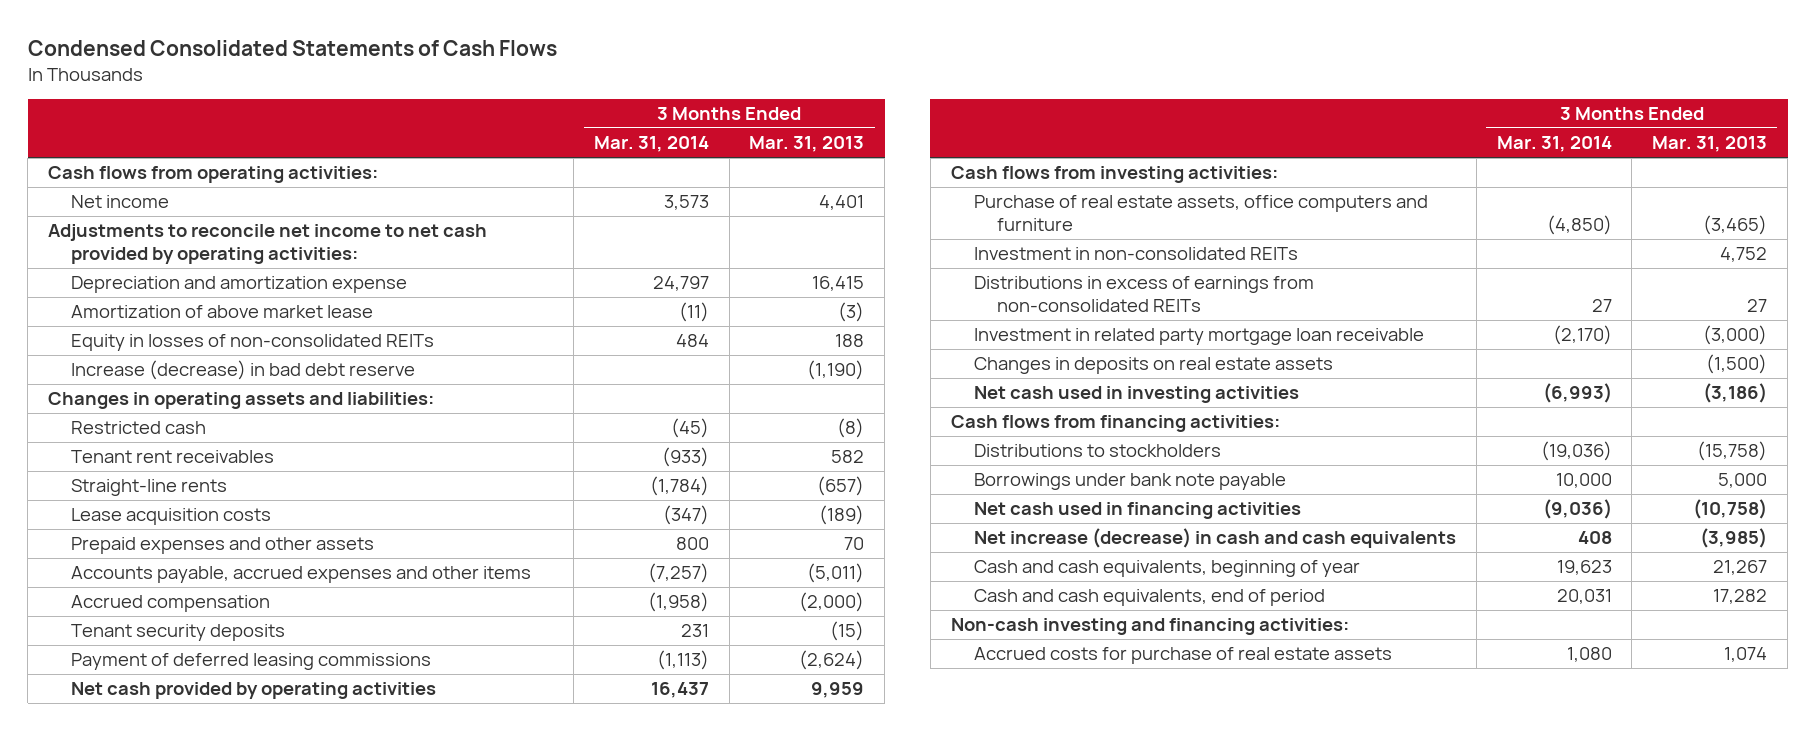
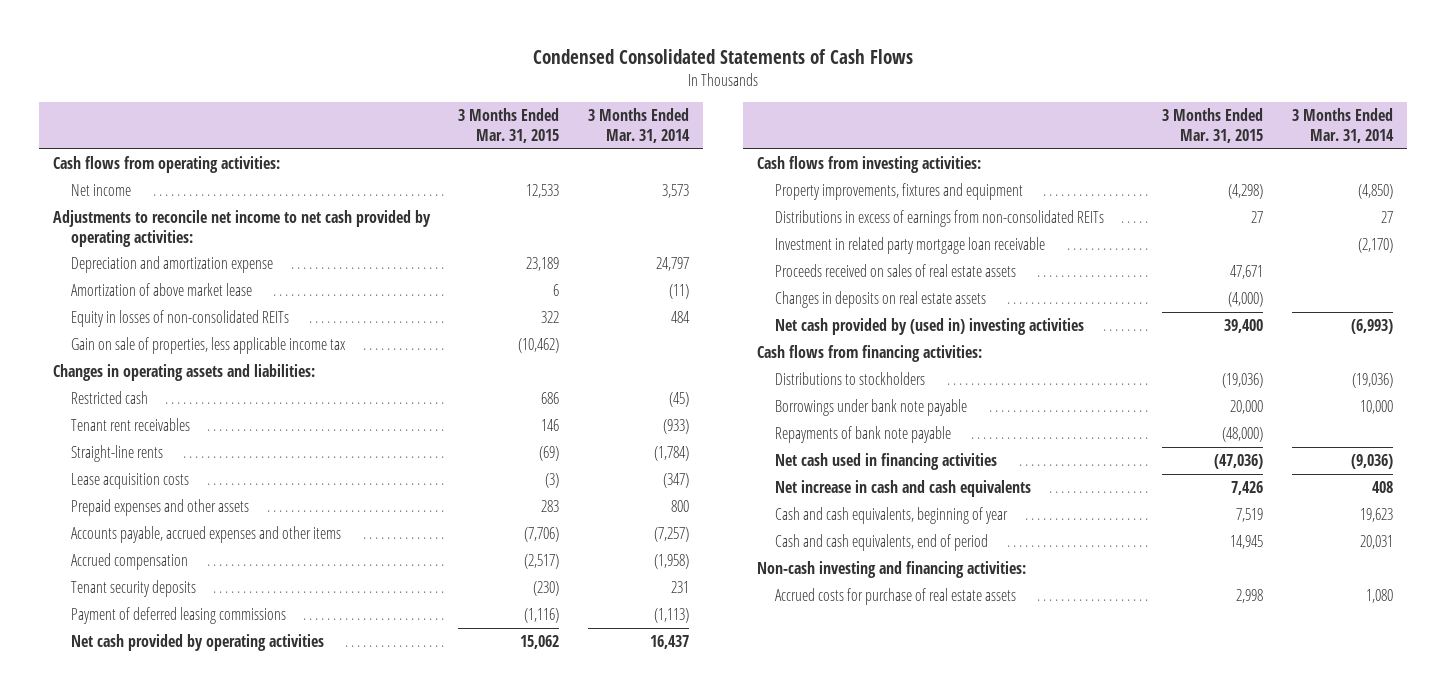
[749,136,865,153] Mar. 31, 2013 -> none
none -> [458,108,560,144] 3 Months Ended Mar. 31, 2015
[71,360,416,381] Increase (decrease) in bad debt reserve -> none
none -> [70,337,346,355] Gain on sale of properties, less applicable income tax
[974,247,1299,261] Investment in non-consolidated REITs -> none
[974,195,1429,231] Purchase of real estate assets, office computers and furniture -> [774,183,1023,201] Property improvements, fixtures and equipment
none -> [774,264,1016,278] Proceeds received on sales of real estate assets
[974,386,1300,404] Net cash used in investing activities -> [774,318,1084,336] Net cash provided by (used in) investing activities
none -> [774,426,951,444] Repayments of bank note payable
[974,528,1457,549] Net increase (decrease) in cash and cash equivalents -> [774,480,1031,498] Net increase in cash and cash equivalents

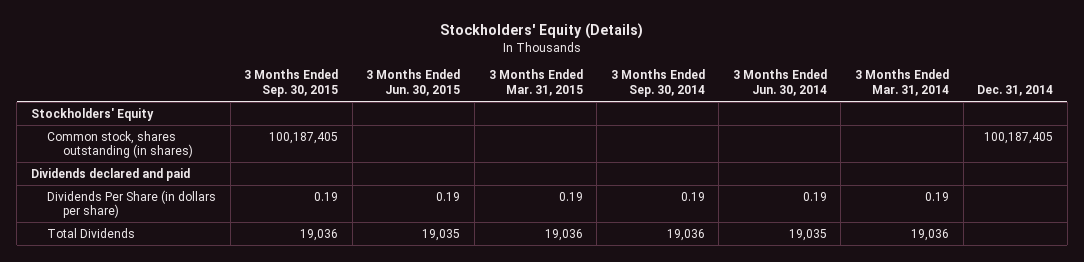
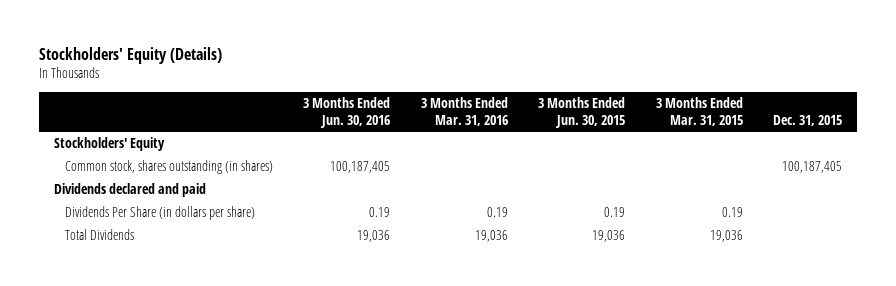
[244,69,339,98] 3 Months Ended Sep. 30, 2015 -> none
[610,69,705,98] 3 Months Ended Sep. 30, 2014 -> none
[732,69,827,97] 3 Months Ended Jun. 30, 2014 -> none
[854,69,949,97] 3 Months Ended Mar. 31, 2014 -> none
[977,85,1054,97] Dec. 31, 2014 -> none
none -> [303,97,391,128] 3 Months Ended Jun. 30, 2016
none -> [420,97,508,126] 3 Months Ended Mar. 31, 2016
none -> [772,114,842,126] Dec. 31, 2015
[422,228,461,241] 19,035 -> [592,230,626,243] 19,036

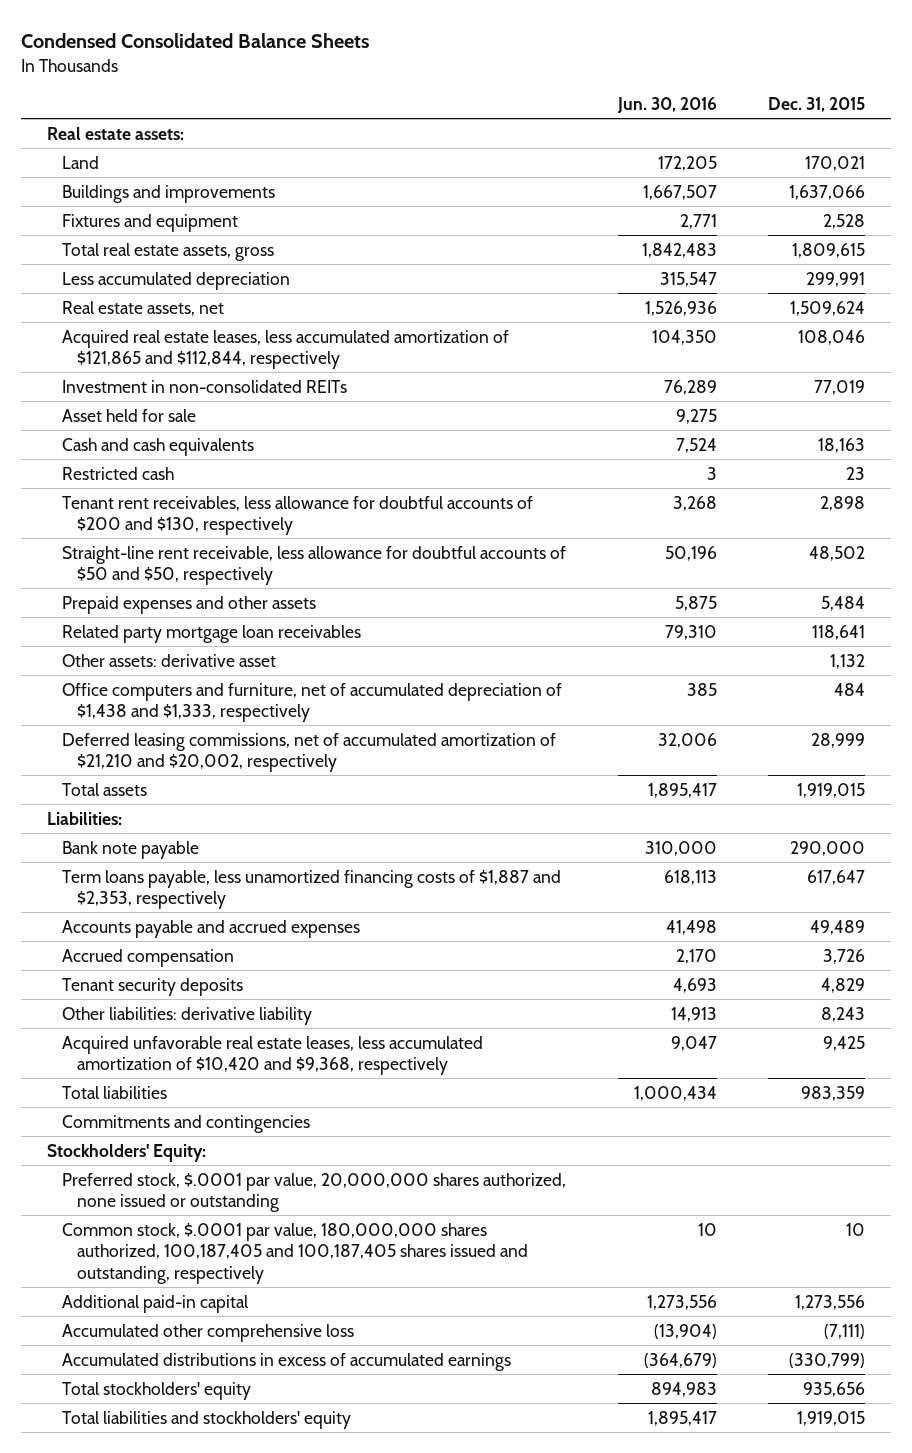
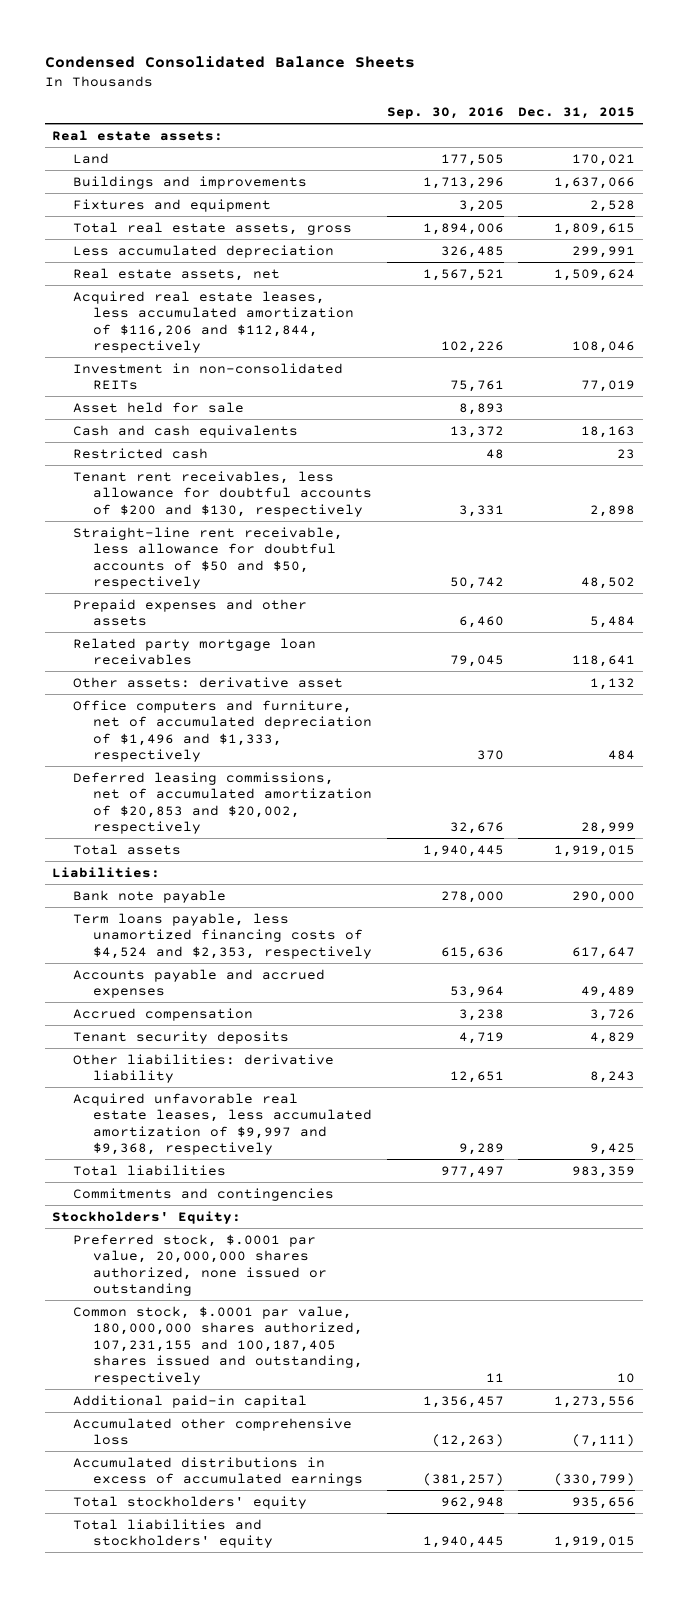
[616,97,717,114] Jun. 30, 2016 -> none
none -> [386,107,504,120] Sep. 30, 2016
[62,329,510,370] Acquired real estate leases, less accumulated amortization of $121,865 and $112,844, respectively -> [72,290,355,354] Acquired real estate leases, less accumulated amortization of $116,206 and $112,844, respectively
[62,682,563,723] Office computers and furniture, net of accumulated depreciation of $1,438 and $1,333, respectively -> [72,699,373,763] Office computers and furniture, net of accumulated depreciation of $1,496 and $1,333, respectively
[62,732,557,773] Deferred leasing commissions, net of accumulated amortization of $21,210 and $20,002, respectively -> [72,771,373,835] Deferred leasing commissions, net of accumulated amortization of $20,853 and $20,002, respectively
[62,869,562,910] Term loans payable, less unamortized financing costs of $1,887 and $2,353, respectively -> [72,912,373,959] Term loans payable, less unamortized financing costs of $4,524 and $2,353, respectively
[62,1035,484,1076] Acquired unfavorable real estate leases, less accumulated amortization of $10,420 and $9,368, respectively -> [72,1092,373,1156] Acquired unfavorable real estate leases, less accumulated amortization of $9,997 and $9,368, respectively
[62,1222,529,1284] Common stock, $.0001 par value, 180,000,000 shares authorized, 100,187,405 and 100,187,405 shares issued and outstanding, respectively -> [72,1305,364,1385] Common stock, $.0001 par value, 180,000,000 shares authorized, 107,231,155 and 100,187,405 shares issued and outstanding, respectively

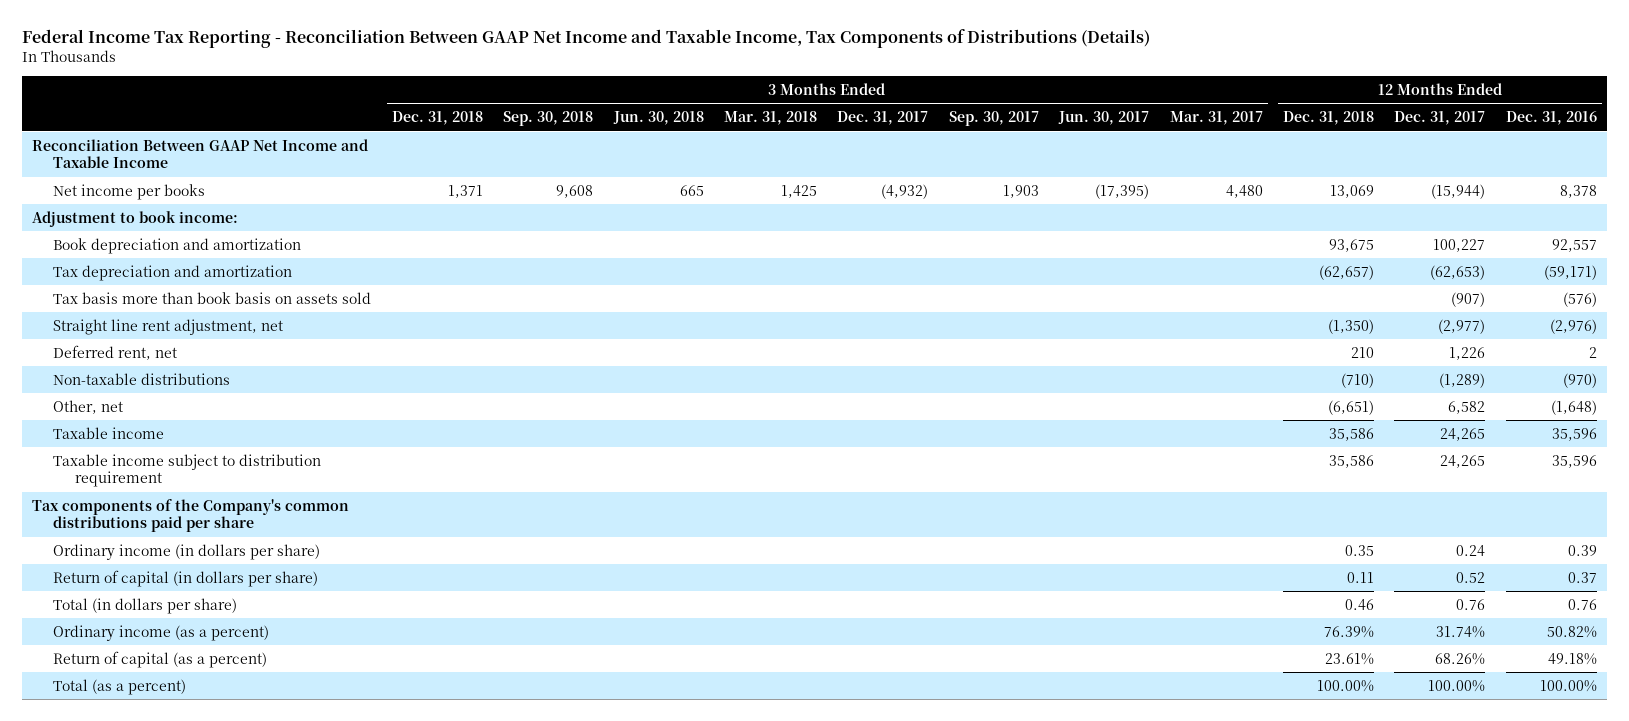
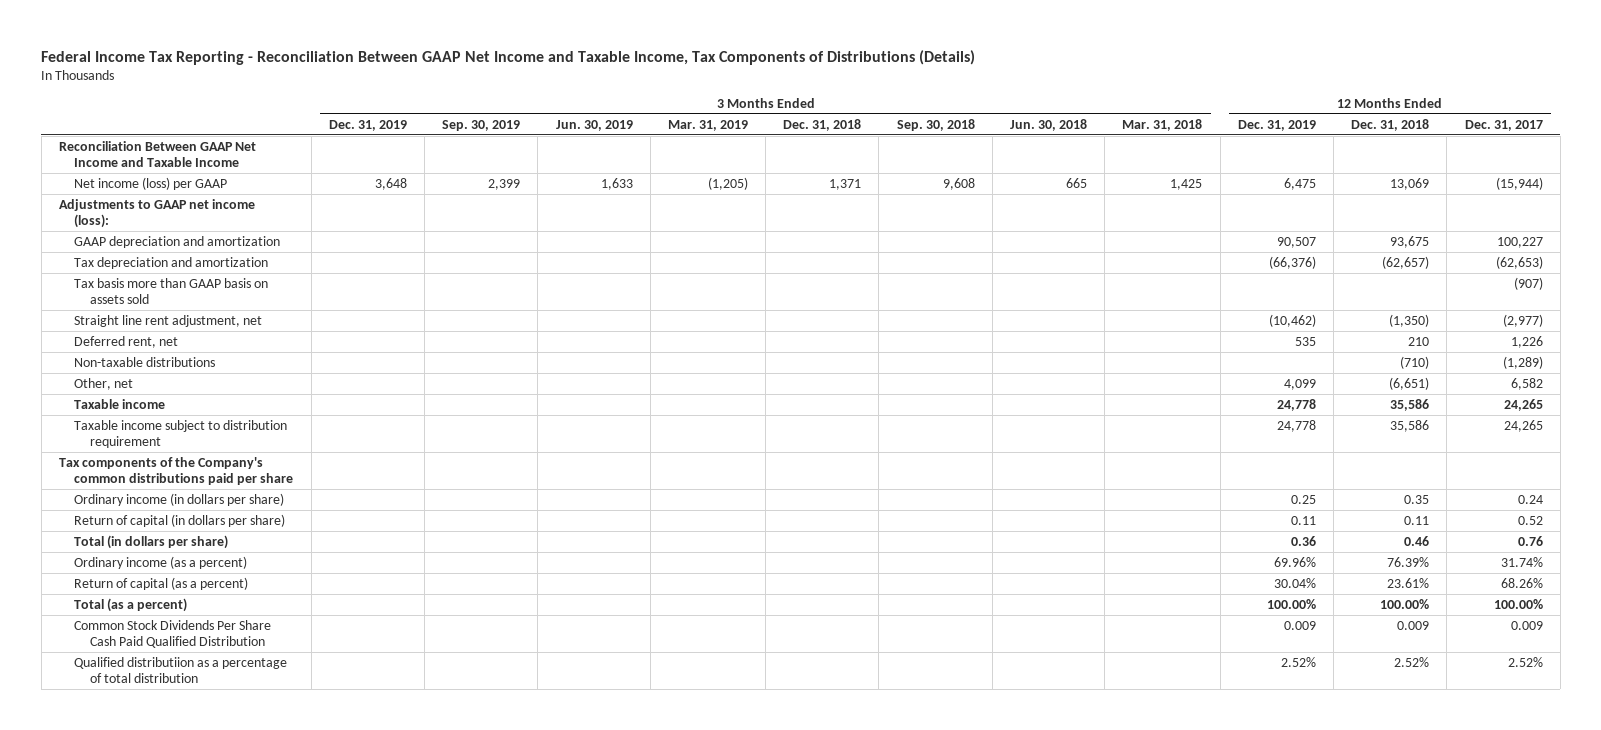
[837,111,929,126] Dec. 31, 2017 -> none
[948,111,1039,127] Sep. 30, 2017 -> none
[1058,111,1150,126] Jun. 30, 2017 -> none
[1169,111,1263,126] Mar. 31, 2017 -> none
[1505,111,1597,126] Dec. 31, 2016 -> none
none -> [328,119,407,131] Dec. 31, 2019
none -> [442,119,521,131] Sep. 30, 2019
none -> [555,119,633,131] Jun. 30, 2019
none -> [667,119,748,131] Mar. 31, 2019
none -> [1237,119,1316,131] Dec. 31, 2019
[53,183,206,200] Net income per books -> [74,176,228,190] Net income (loss) per GAAP
[32,210,239,227] Adjustment to book income: -> [58,198,255,228] Adjustments to GAAP net income (loss):
[53,237,302,254] Book depreciation and amortization -> [74,235,281,248] GAAP depreciation and amortization
[53,291,372,304] Tax basis more than book basis on assets sold -> [74,277,269,304] Tax basis more than GAAP basis on assets sold
none -> [74,619,272,648] Common Stock Dividends Per Share Cash Paid Qualified Distribution
none -> [74,656,288,683] Qualified distributiion as a percentage of total distribution

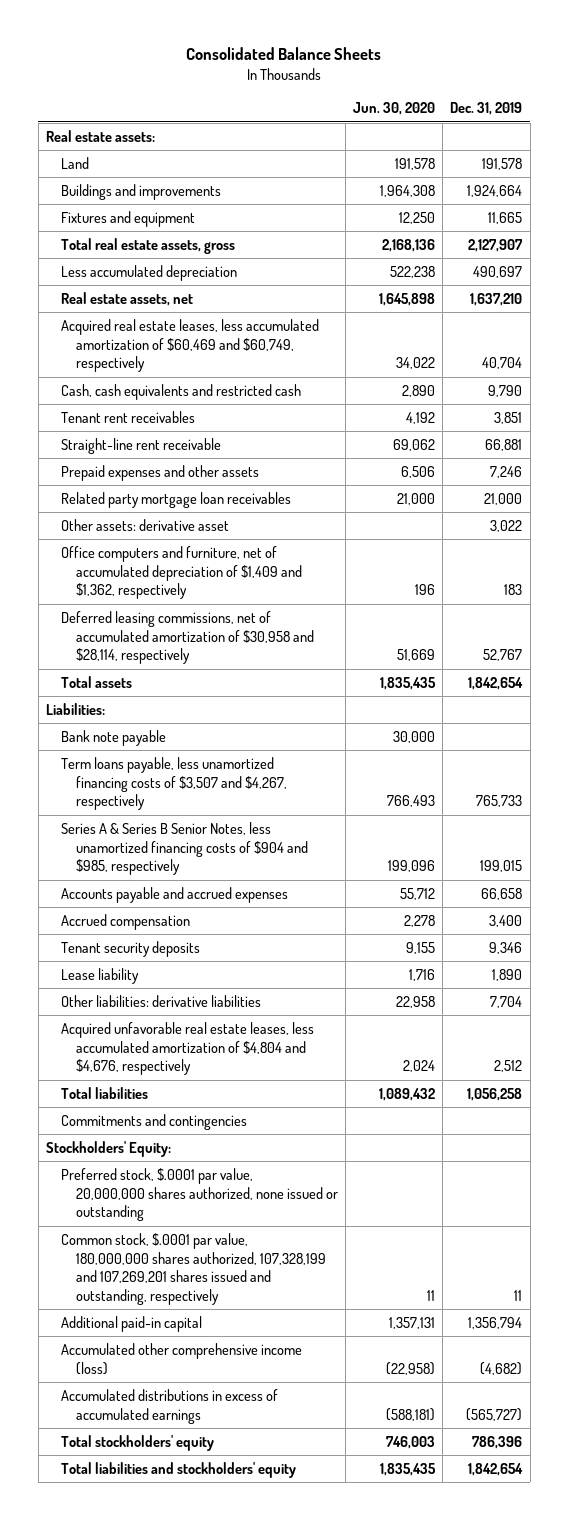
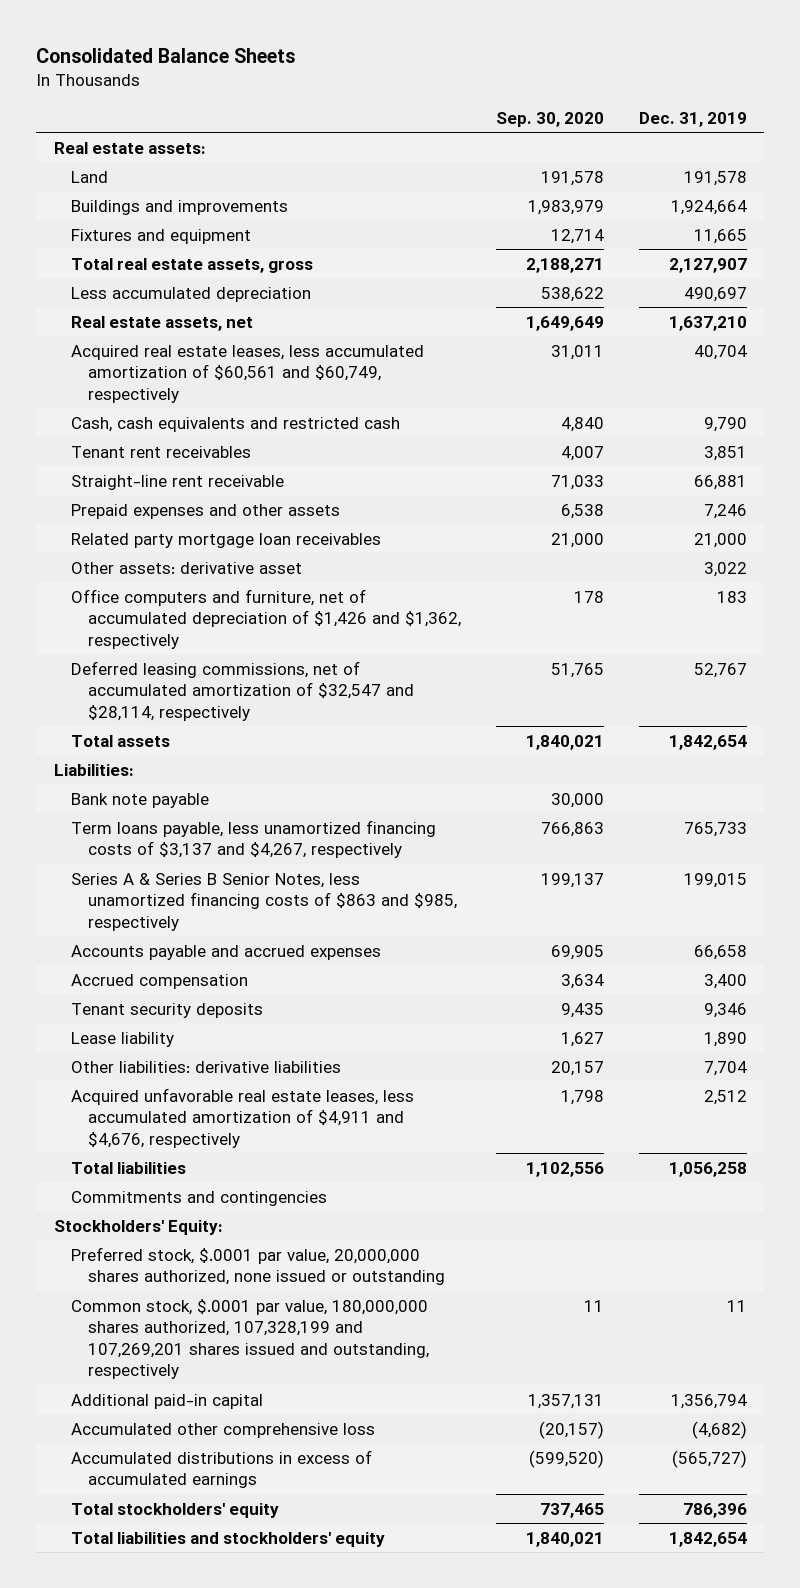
[353,102,436,116] Jun. 30, 2020 -> none
none -> [495,111,604,127] Sep. 30, 2020
[60,318,319,373] Acquired real estate leases, less accumulated amortization of $60,469 and $60,749, respectively -> [70,344,424,403] Acquired real estate leases, less accumulated amortization of $60,561 and $60,749, respectively
[60,545,302,600] Office computers and furniture, net of accumulated depreciation of $1,409 and $1,362, respectively -> [70,588,461,649] Office computers and furniture, net of accumulated depreciation of $1,426 and $1,362, respectively
[60,610,314,665] Deferred leasing commissions, net of accumulated amortization of $30,958 and $28,114, respectively -> [70,660,414,721] Deferred leasing commissions, net of accumulated amortization of $32,547 and $28,114, respectively
[60,756,287,811] Term loans payable, less unamortized financing costs of $3,507 and $4,267, respectively -> [70,819,436,859] Term loans payable, less unamortized financing costs of $3,137 and $4,267, respectively
[60,821,308,876] Series A & Series B Senior Notes, less unamortized financing costs of $904 and $985, respectively -> [70,872,457,931] Series A & Series B Senior Notes, less unamortized financing costs of $863 and $985, respectively
[60,1021,314,1076] Acquired unfavorable real estate leases, less accumulated amortization of $4,804 and $4,676, respectively -> [70,1087,414,1148] Acquired unfavorable real estate leases, less accumulated amortization of $4,911 and $4,676, respectively
[60,1342,302,1375] Accumulated other comprehensive income (loss) -> [70,1422,375,1438] Accumulated other comprehensive loss

